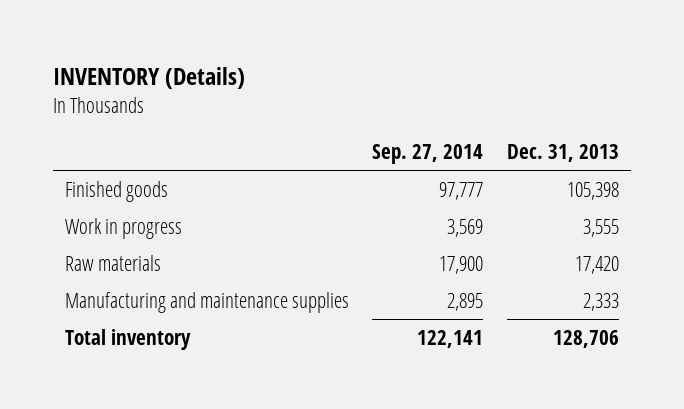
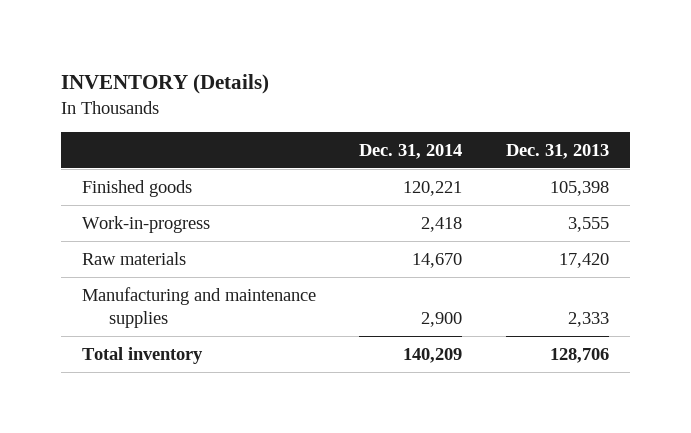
[372,143,484,164] Sep. 27, 2014 -> none
none -> [359,144,463,160] Dec. 31, 2014
[64,217,182,239] Work in progress -> [82,215,211,233] Work-in-progress

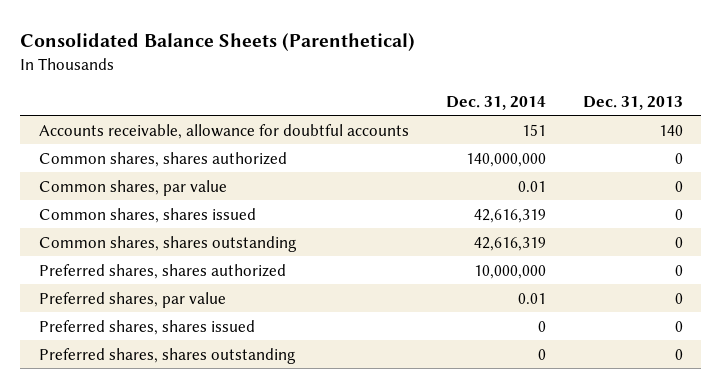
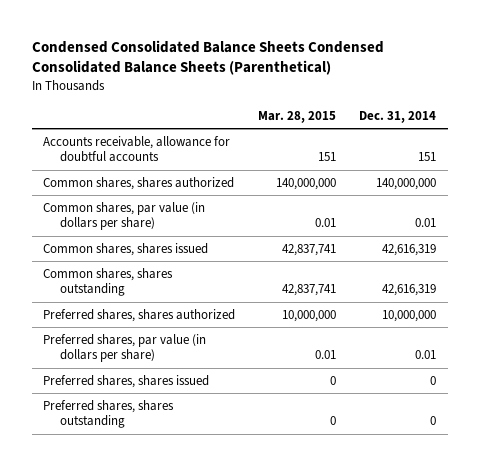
[20,32,416,51] Consolidated Balance Sheets (Parenthetical) -> [32,40,385,76] Condensed Consolidated Balance Sheets Condensed Consolidated Balance Sheets (Parenthetical)
[582,95,683,110] Dec. 31, 2013 -> none
none -> [258,110,337,123] Mar. 28, 2015
[38,179,227,196] Common shares, par value -> [43,201,206,231] Common shares, par value (in dollars per share)
[38,291,226,308] Preferred shares, par value -> [43,333,207,363] Preferred shares, par value (in dollars per share)

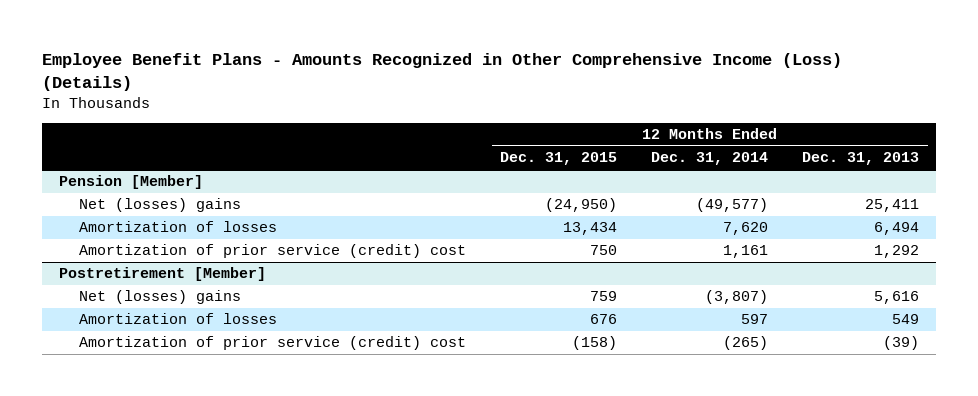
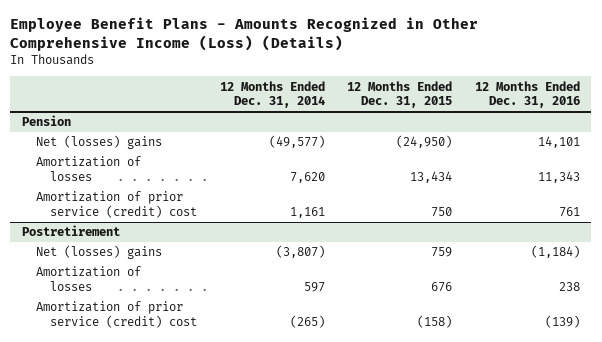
[802,152,920,166] Dec. 31, 2013 -> none
none -> [474,80,580,109] 12 Months Ended Dec. 31, 2016
[58,175,203,190] Pension [Member] -> [21,115,71,127] Pension
[58,267,266,282] Postretirement [Member] -> [21,225,120,237] Postretirement

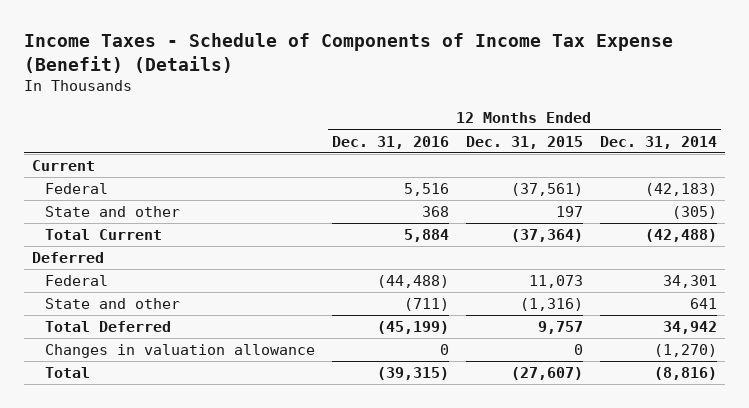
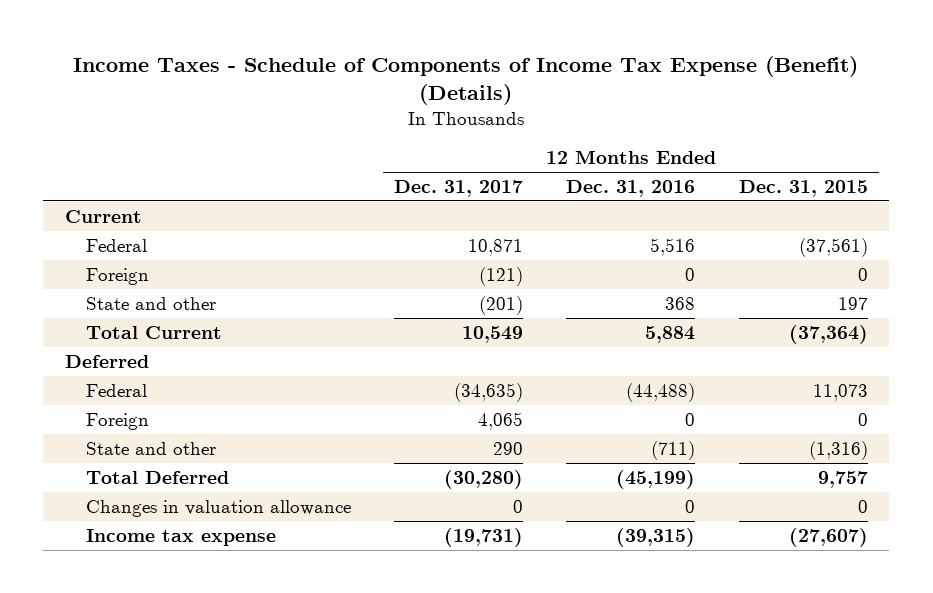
[599,135,717,149] Dec. 31, 2014 -> none
none -> [394,179,524,197] Dec. 31, 2017
none -> [85,267,149,285] Foreign
none -> [85,412,149,430] Foreign
[45,367,91,379] Total -> [85,528,276,546] Income tax expense

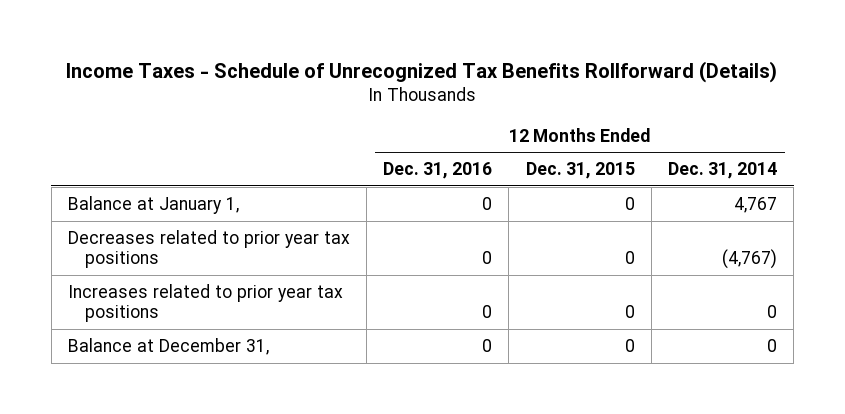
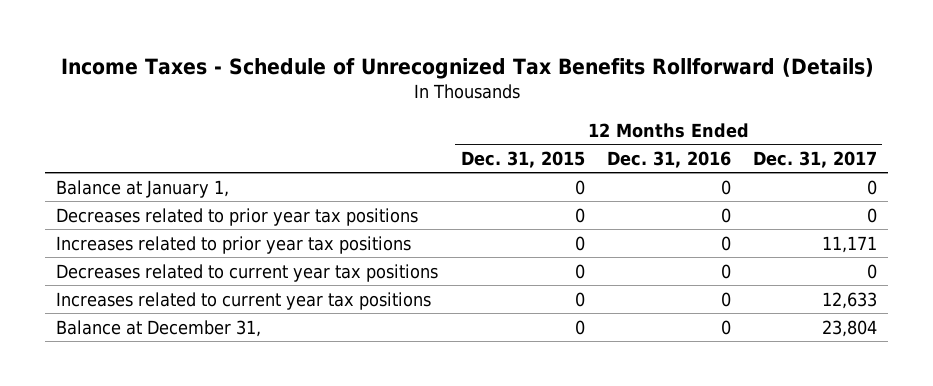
[667,162,777,180] Dec. 31, 2014 -> none
none -> [752,150,877,168] Dec. 31, 2017
none -> [56,263,439,282] Decreases related to current year tax positions
none -> [56,291,432,310] Increases related to current year tax positions

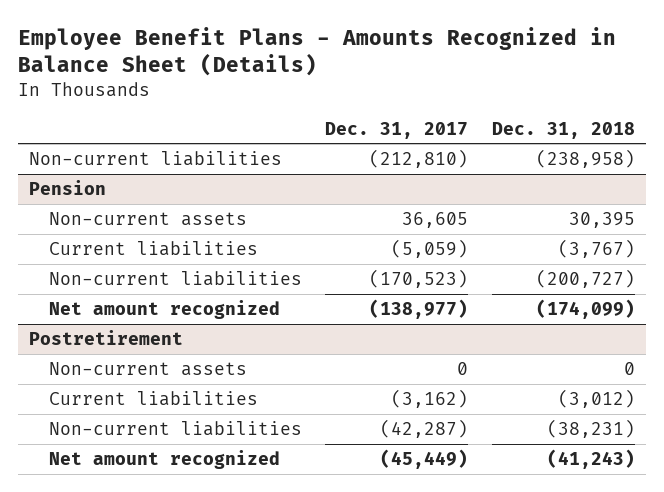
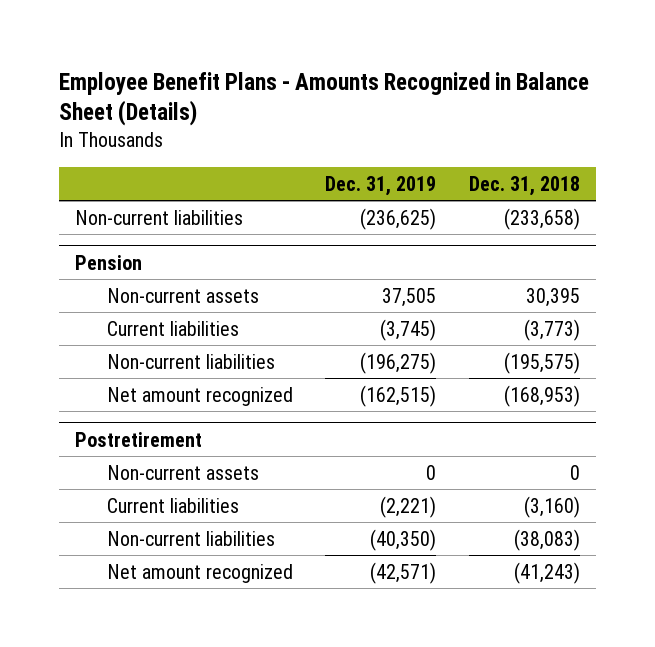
[325,121,469,139] Dec. 31, 2017 -> none
none -> [325,175,437,196] Dec. 31, 2019
[535,148,635,168] (238,958) -> [503,207,580,230] (233,658)
[557,238,635,258] (3,767) -> [523,318,580,341] (3,773)
[535,268,635,288] (200,727) -> [503,351,580,374] (195,575)
[535,298,635,319] (174,099) -> [503,384,580,407] (168,953)
[557,388,635,408] (3,012) -> [523,495,580,518] (3,160)
[546,418,635,438] (38,231) -> [513,528,580,551] (38,083)

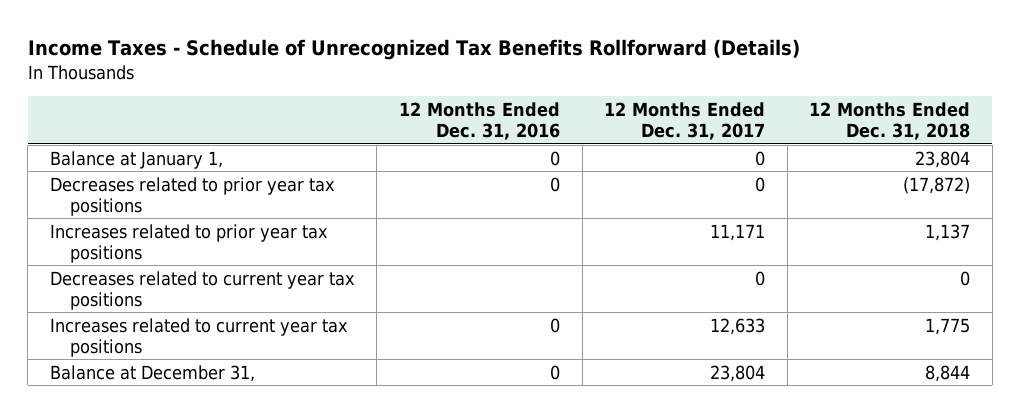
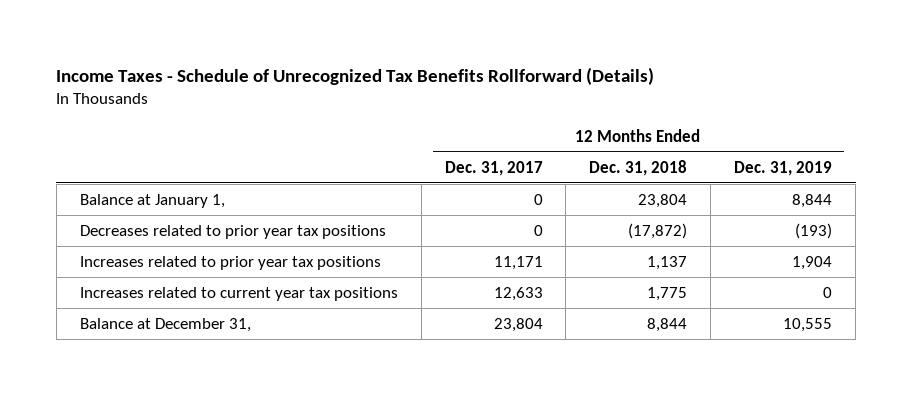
[399,101,561,140] 12 Months Ended Dec. 31, 2016 -> none
none -> [734,160,833,176] Dec. 31, 2019
[49,270,355,310] Decreases related to current year tax positions -> none

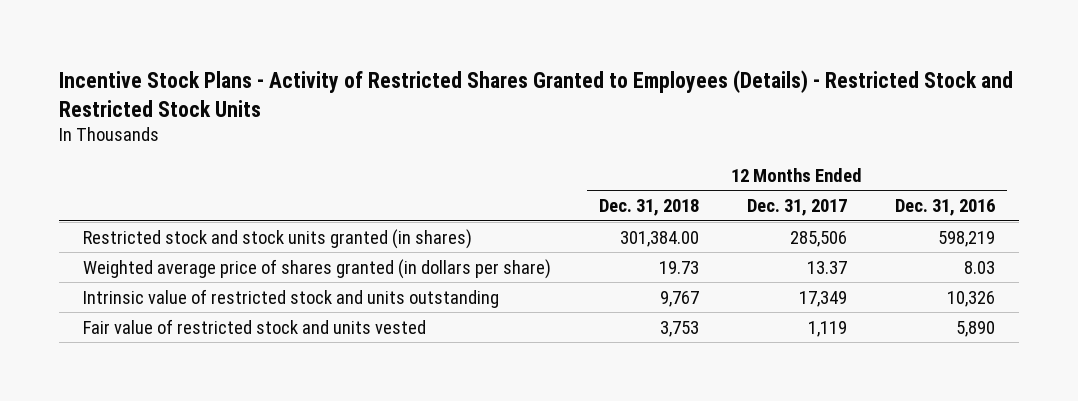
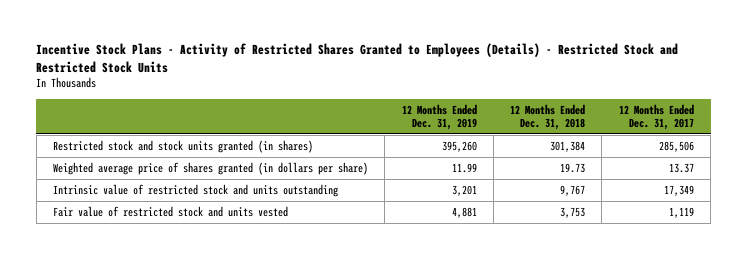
[894,199,995,217] Dec. 31, 2016 -> none
none -> [401,103,477,131] 12 Months Ended Dec. 31, 2019
[620,230,700,247] 301,384.00 -> [550,140,586,152] 301,384

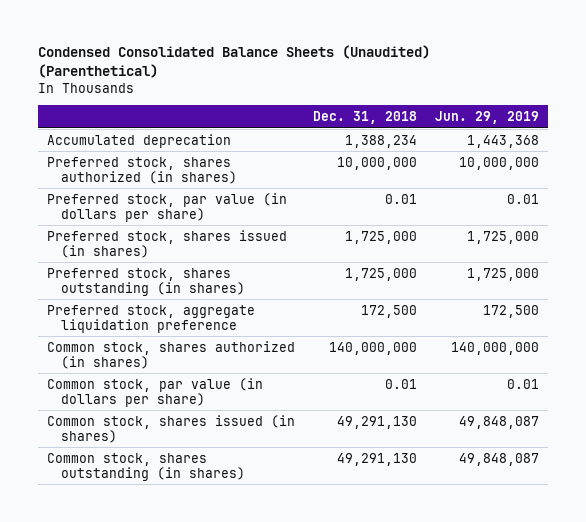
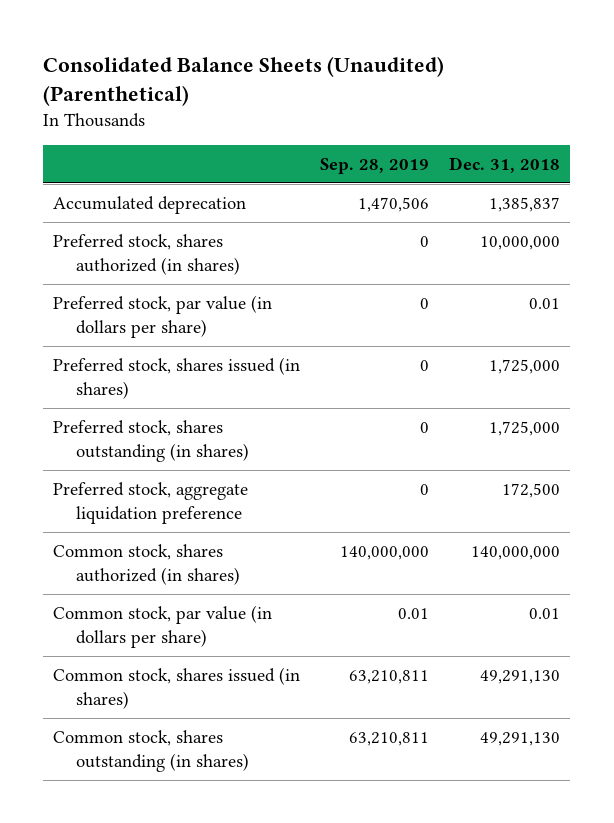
[38,45,431,79] Condensed Consolidated Balance Sheets (Unaudited) (Parenthetical) -> [43,56,445,107] Consolidated Balance Sheets (Unaudited) (Parenthetical)
[434,110,539,124] Jun. 29, 2019 -> none
none -> [320,157,430,174] Sep. 28, 2019
[345,134,418,148] 1,388,234 -> [489,196,561,212] 1,385,837

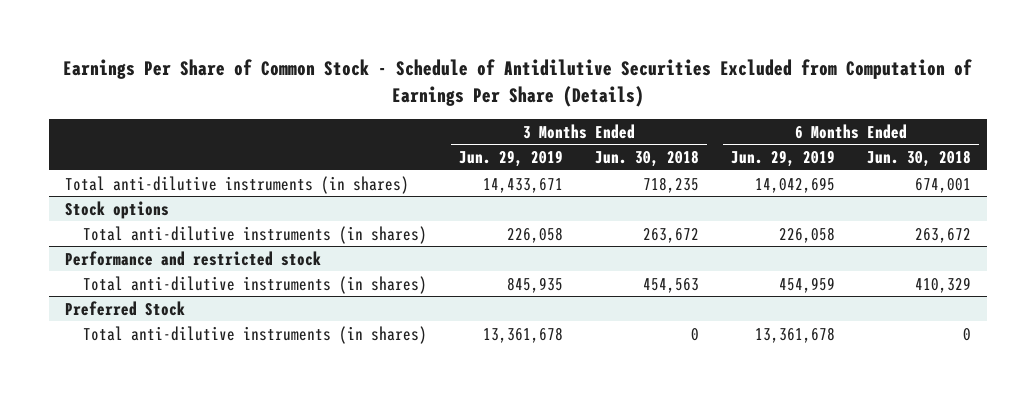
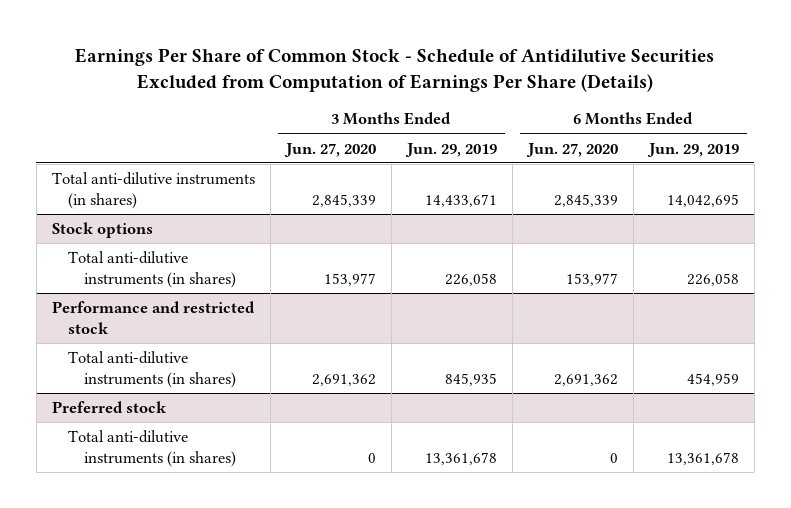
[594,150,699,168] Jun. 30, 2018 -> none
[867,150,972,168] Jun. 30, 2018 -> none
none -> [283,142,376,157] Jun. 27, 2020
none -> [525,142,618,157] Jun. 27, 2020
[65,300,186,316] Preferred Stock -> [51,400,166,413] Preferred stock

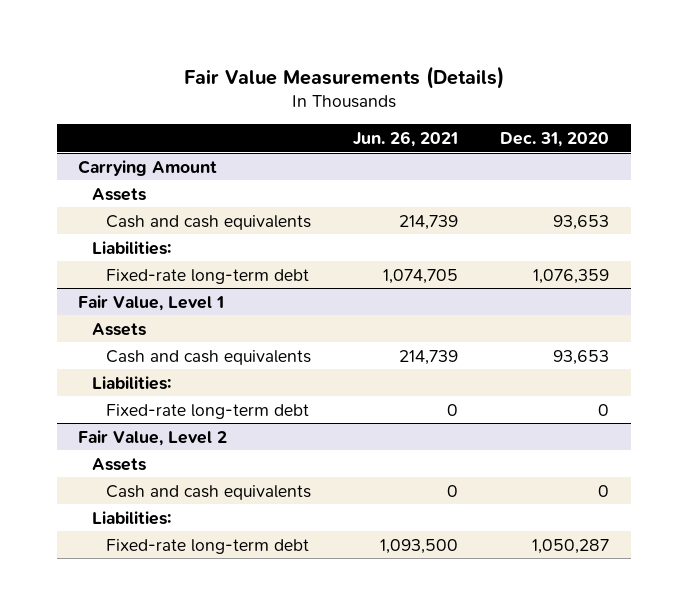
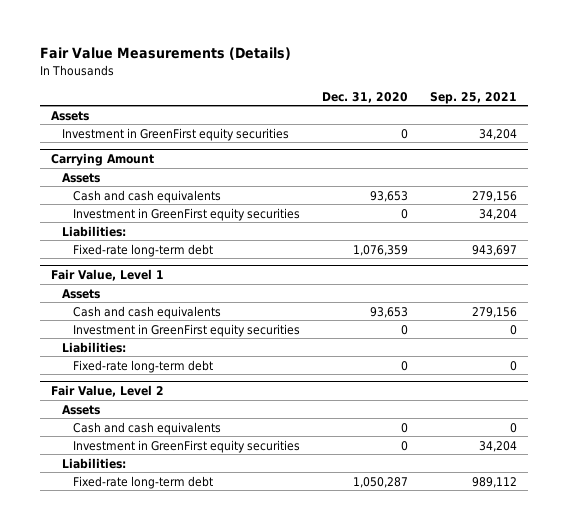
[353,130,459,147] Jun. 26, 2021 -> none
none -> [429,91,517,104] Sep. 25, 2021
none -> [50,110,89,121] Assets
none -> [61,127,289,141] Investment in GreenFirst equity securities
none -> [72,207,300,221] Investment in GreenFirst equity securities
none -> [72,323,300,337] Investment in GreenFirst equity securities
none -> [72,439,300,453] Investment in GreenFirst equity securities

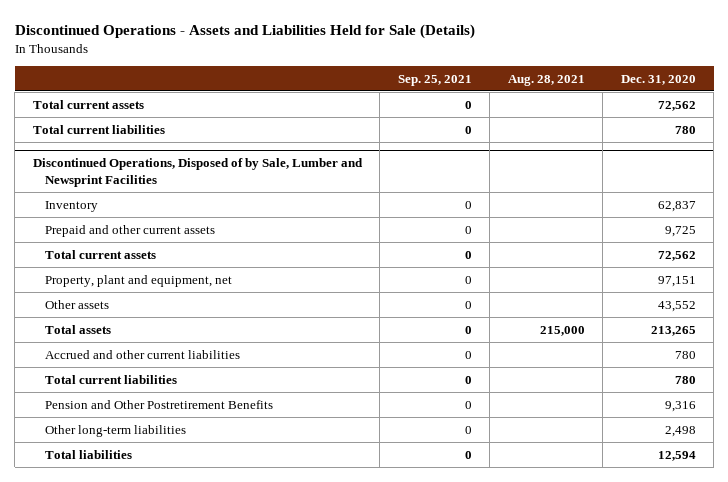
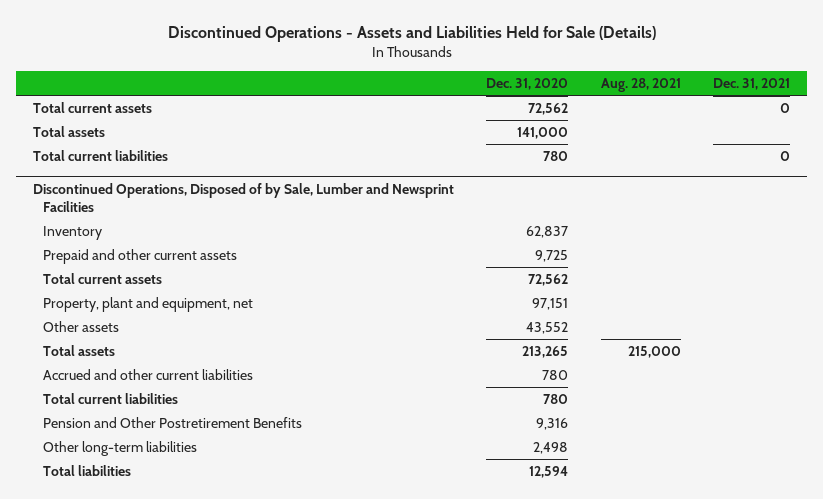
[397,74,472,86] Sep. 25, 2021 -> none
none -> [713,78,791,91] Dec. 31, 2021
none -> [32,125,105,137] Total assets

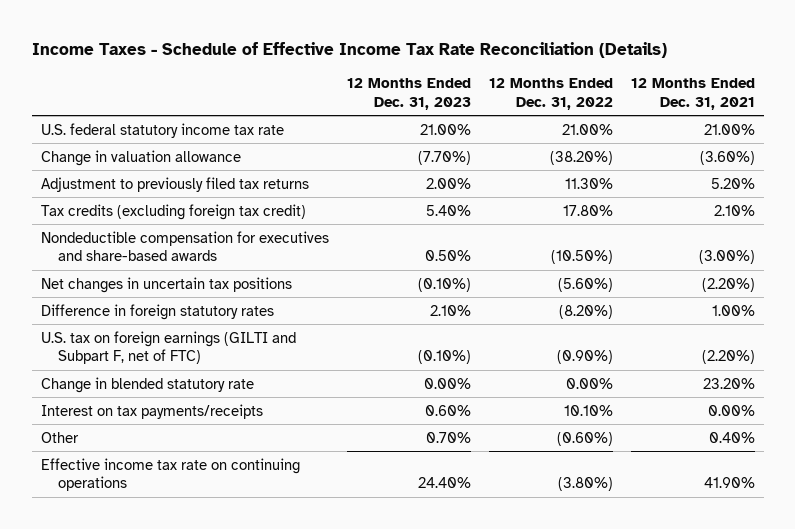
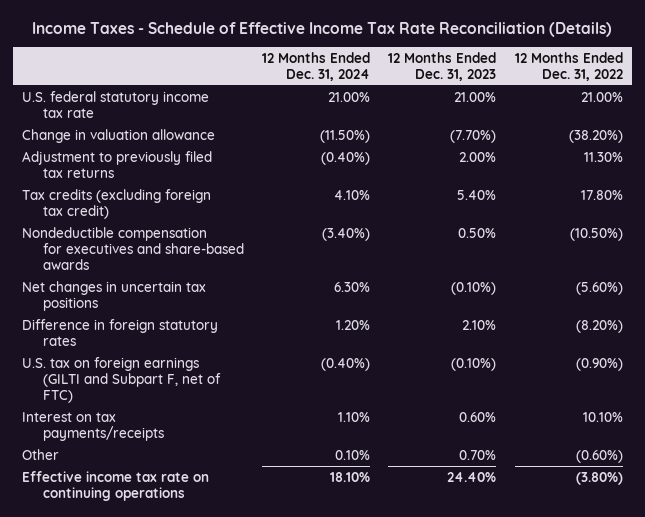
[630,78,755,110] 12 Months Ended Dec. 31, 2021 -> none
none -> [261,51,370,81] 12 Months Ended Dec. 31, 2024
[40,376,254,393] Change in blended statutory rate -> none

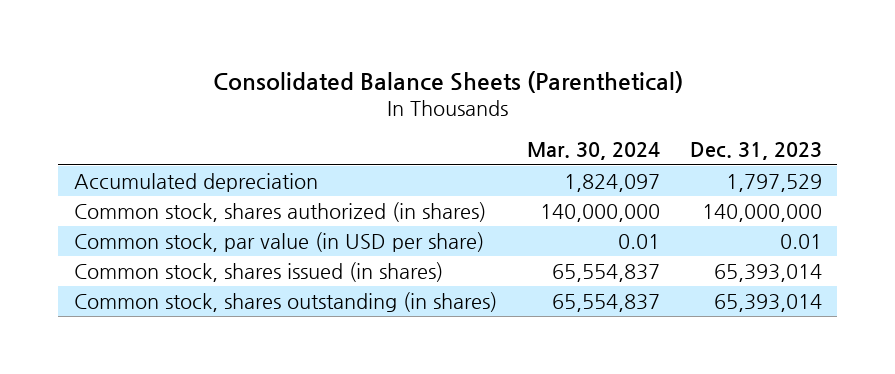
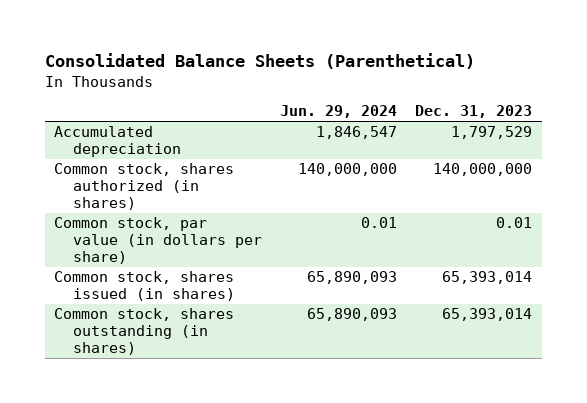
[526,142,660,161] Mar. 30, 2024 -> none
none -> [280,105,398,119] Jun. 29, 2024
[73,232,484,253] Common stock, par value (in USD per share) -> [54,217,262,264] Common stock, par value (in dollars per share)

